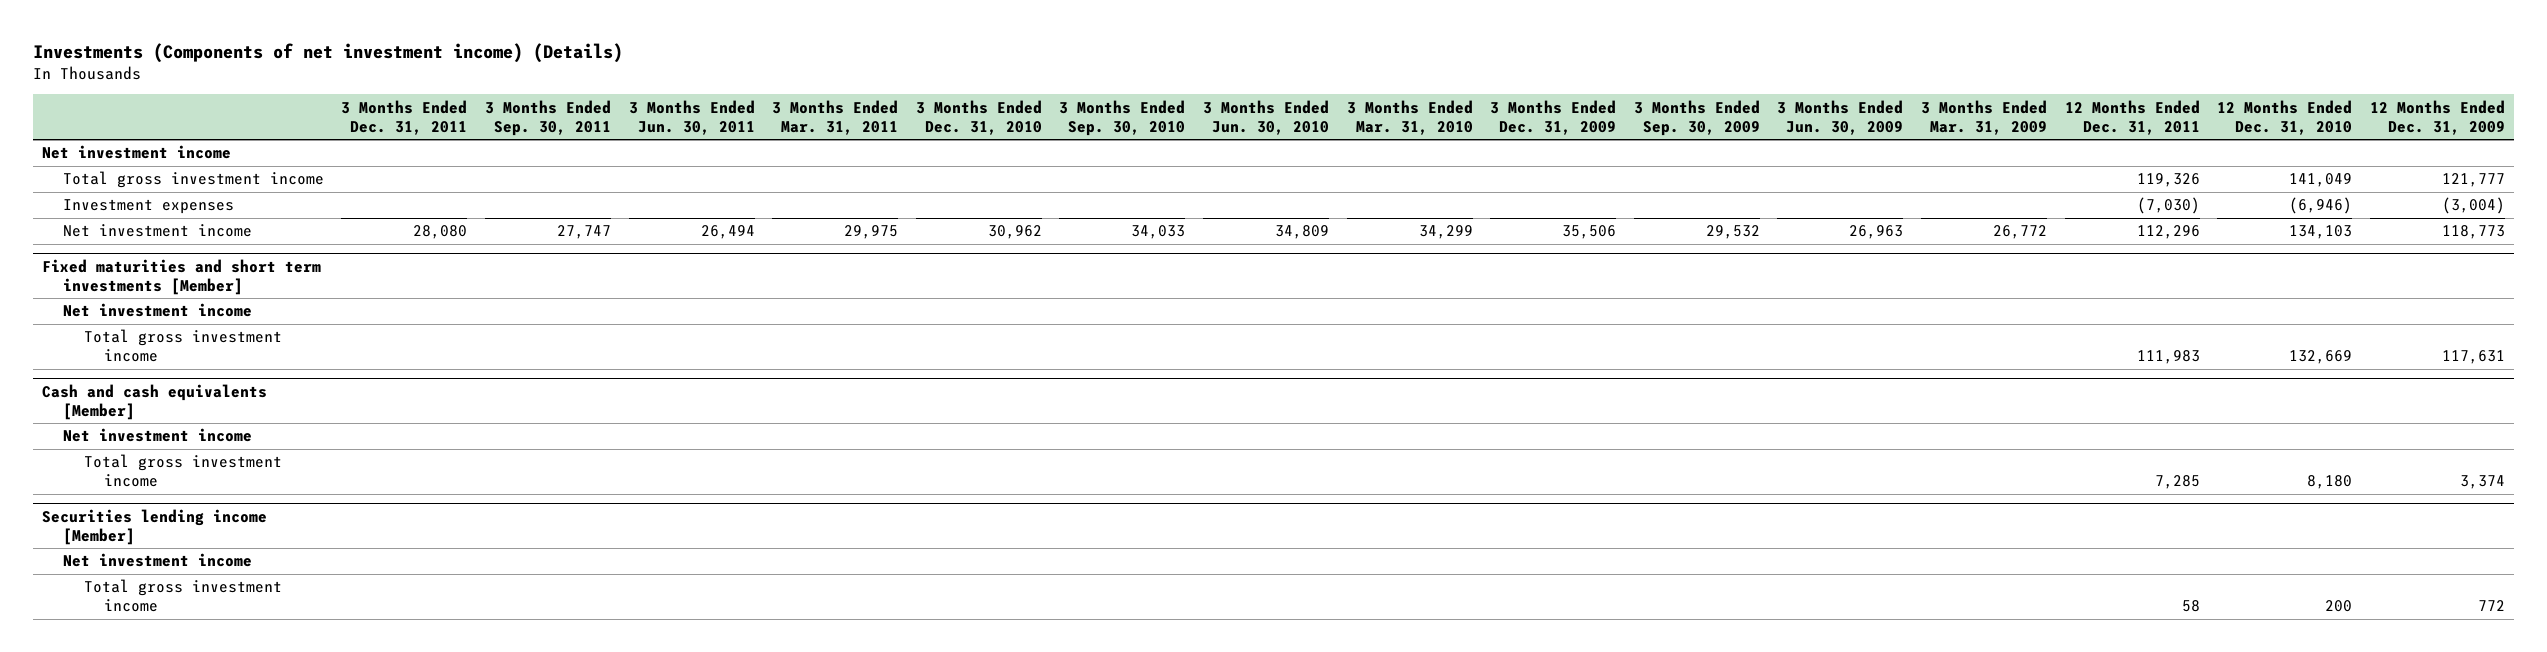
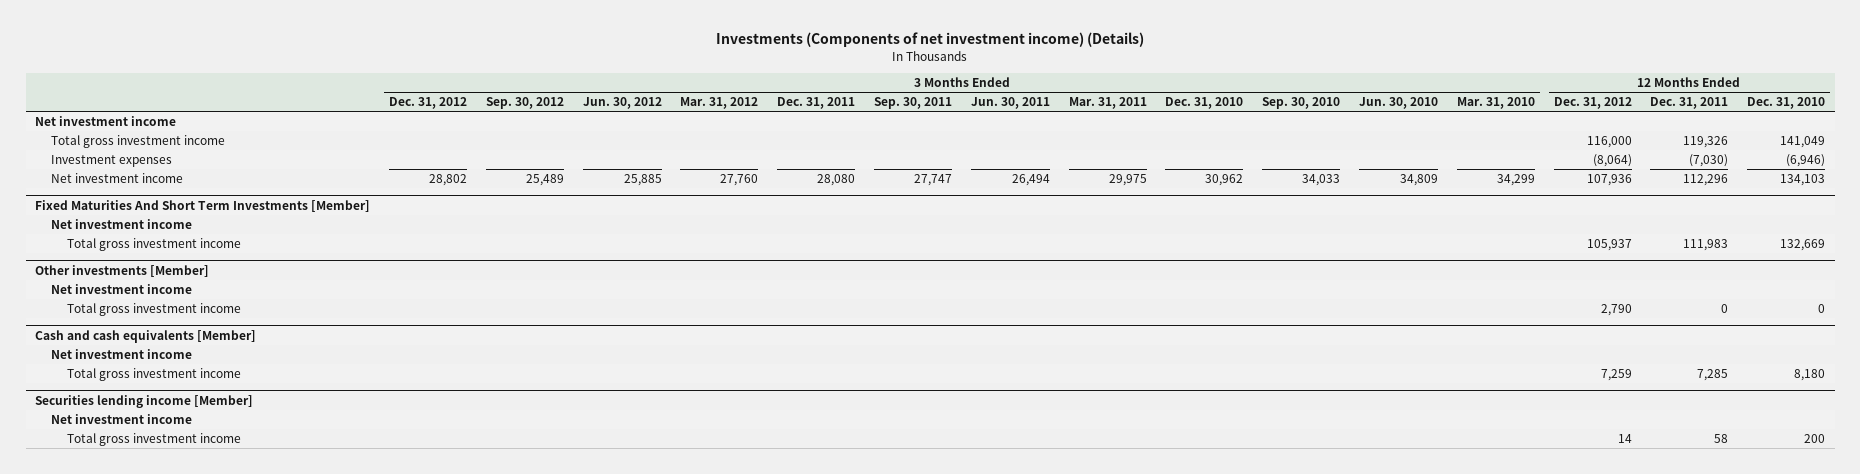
[1490,99,1617,135] 3 Months Ended Dec. 31, 2009 -> none
[1633,99,1760,136] 3 Months Ended Sep. 30, 2009 -> none
[1777,99,1904,135] 3 Months Ended Jun. 30, 2009 -> none
[1920,99,2047,135] 3 Months Ended Mar. 31, 2009 -> none
[2369,99,2505,135] 12 Months Ended Dec. 31, 2009 -> none
none -> [388,97,467,110] Dec. 31, 2012
none -> [485,97,564,110] Sep. 30, 2012
none -> [582,97,662,110] Jun. 30, 2012
none -> [680,97,759,110] Mar. 31, 2012
none -> [1553,97,1632,110] Dec. 31, 2012
[42,258,322,295] Fixed maturities and short term investments [Member] -> [35,199,371,212] Fixed Maturities And Short Term Investments [Member]
none -> [35,264,210,277] Other investments [Member]
none -> [51,284,193,295] Net investment income
none -> [67,303,242,317] Total gross investment income

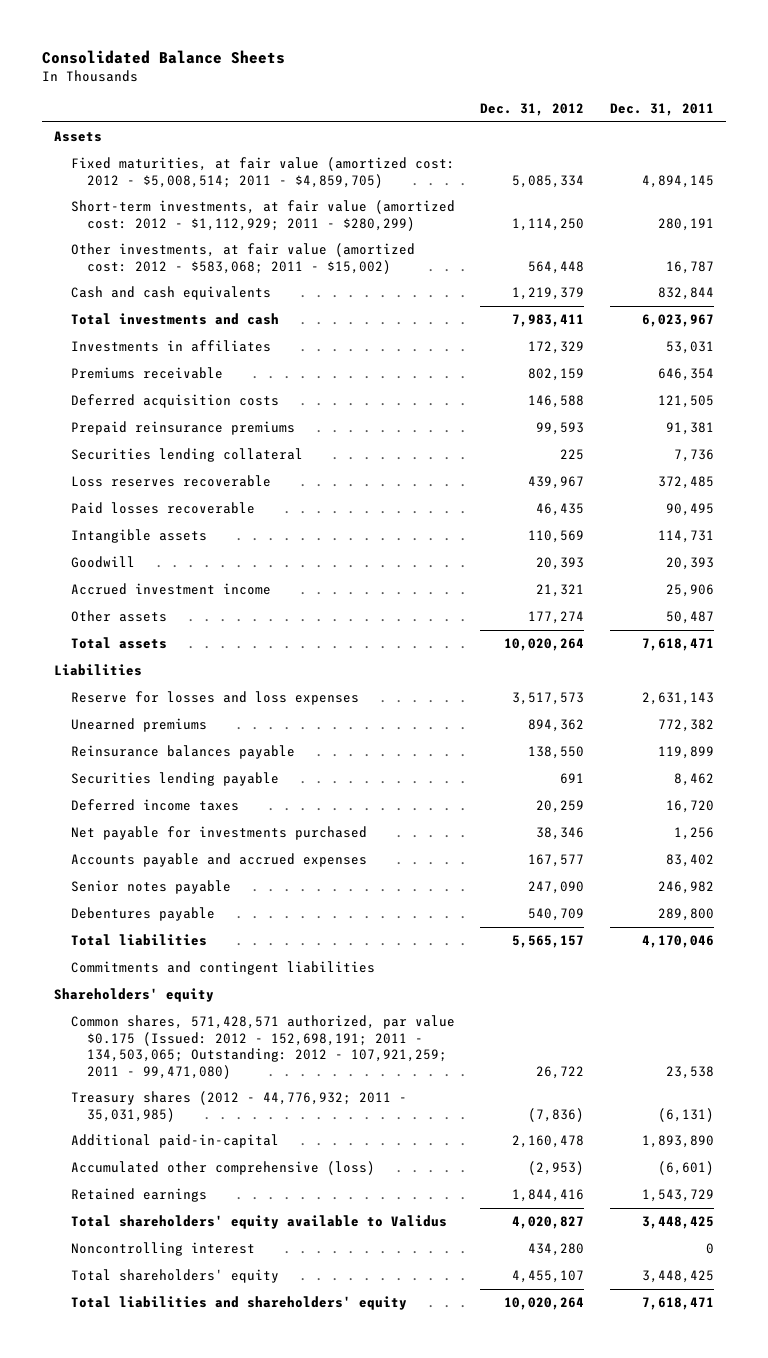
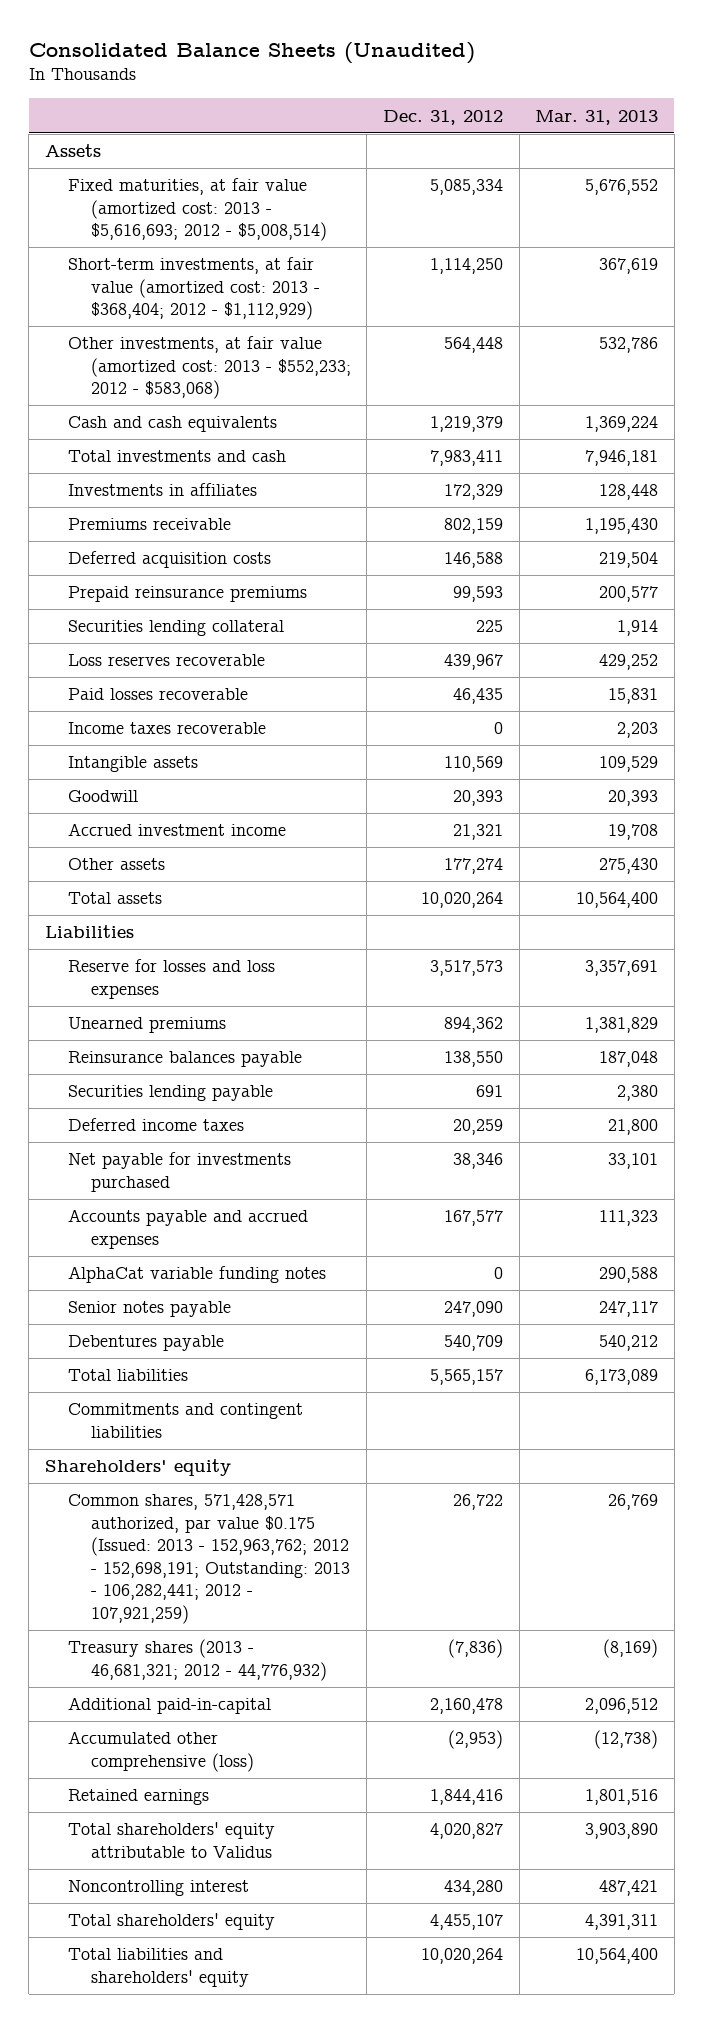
[41,49,285,64] Consolidated Balance Sheets -> [28,41,475,64] Consolidated Balance Sheets (Unaudited)
[609,102,714,116] Dec. 31, 2011 -> none
none -> [535,109,659,125] Mar. 31, 2013
[70,157,455,188] Fixed maturities, at fair value (amortized cost: 2012 - $5,008,514; 2011 - $4,859,705) -> [67,178,327,242] Fixed maturities, at fair value (amortized cost: 2013 - $5,616,693; 2012 - $5,008,514)
[70,200,455,231] Short-term investments, at fair value (amortized cost: 2012 - $1,112,929; 2011 - $280,299) -> [67,257,320,321] Short-term investments, at fair value (amortized cost: 2013 - $368,404; 2012 - $1,112,929)
[70,243,415,274] Other investments, at fair value (amortized cost: 2012 - $583,068; 2011 - $15,002) -> [67,336,351,400] Other investments, at fair value (amortized cost: 2013 - $552,233; 2012 - $583,068)
none -> [67,722,266,735] Income taxes recoverable
none -> [67,1266,326,1284] AlphaCat variable funding notes
[70,1015,455,1079] Common shares, 571,428,571 authorized, par value $0.175 (Issued: 2012 - 152,698,191; 2011 - 134,503,065; Outstanding: 2012 - 107,921,259; 2011 - 99,471,080) -> [67,1494,350,1624] Common shares, 571,428,571 authorized, par value $0.175 (Issued: 2013 - 152,963,762; 2012 - 152,698,191; Outstanding: 2013 - 106,282,441; 2012 - 107,921,259)
[70,1091,407,1122] Treasury shares (2012 - 44,776,932; 2011 - 35,031,985) -> [67,1639,327,1681] Treasury shares (2013 - 46,681,321; 2012 - 44,776,932)
[70,1215,447,1230] Total shareholders' equity available to Validus -> [67,1822,275,1858] Total shareholders' equity attributable to Validus

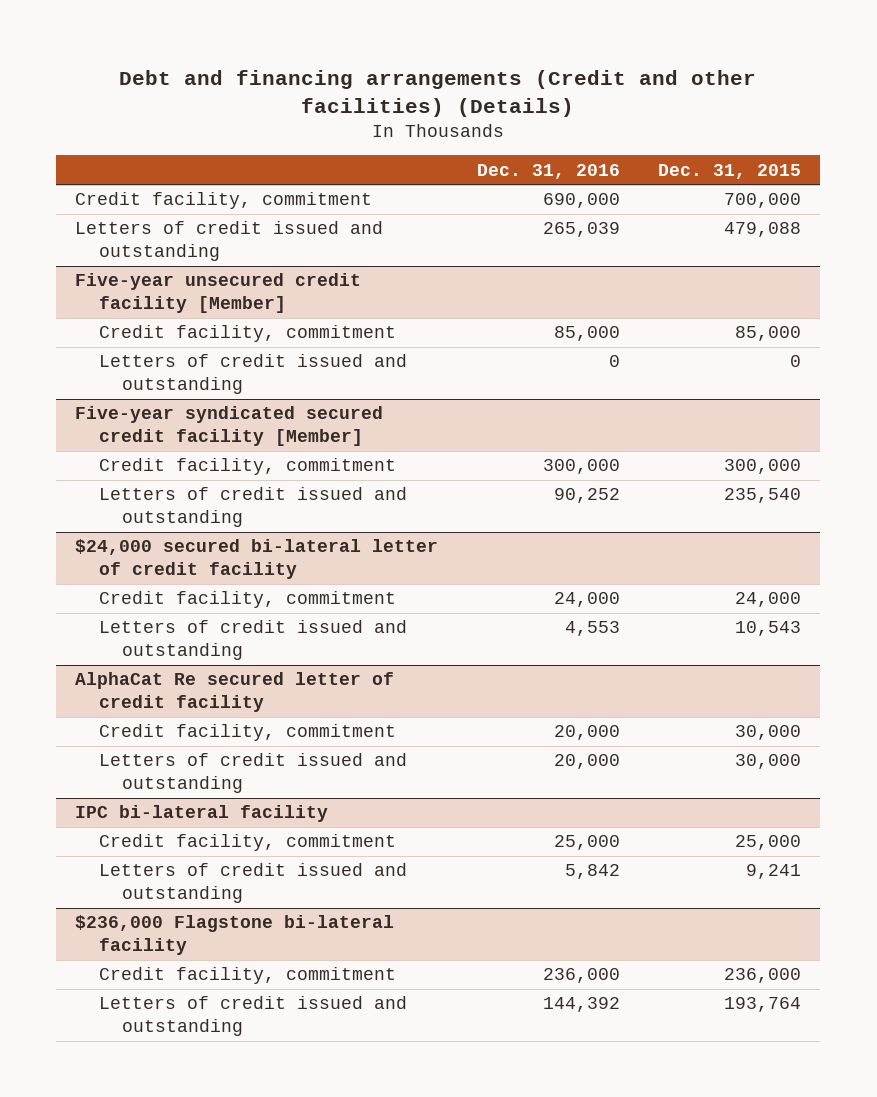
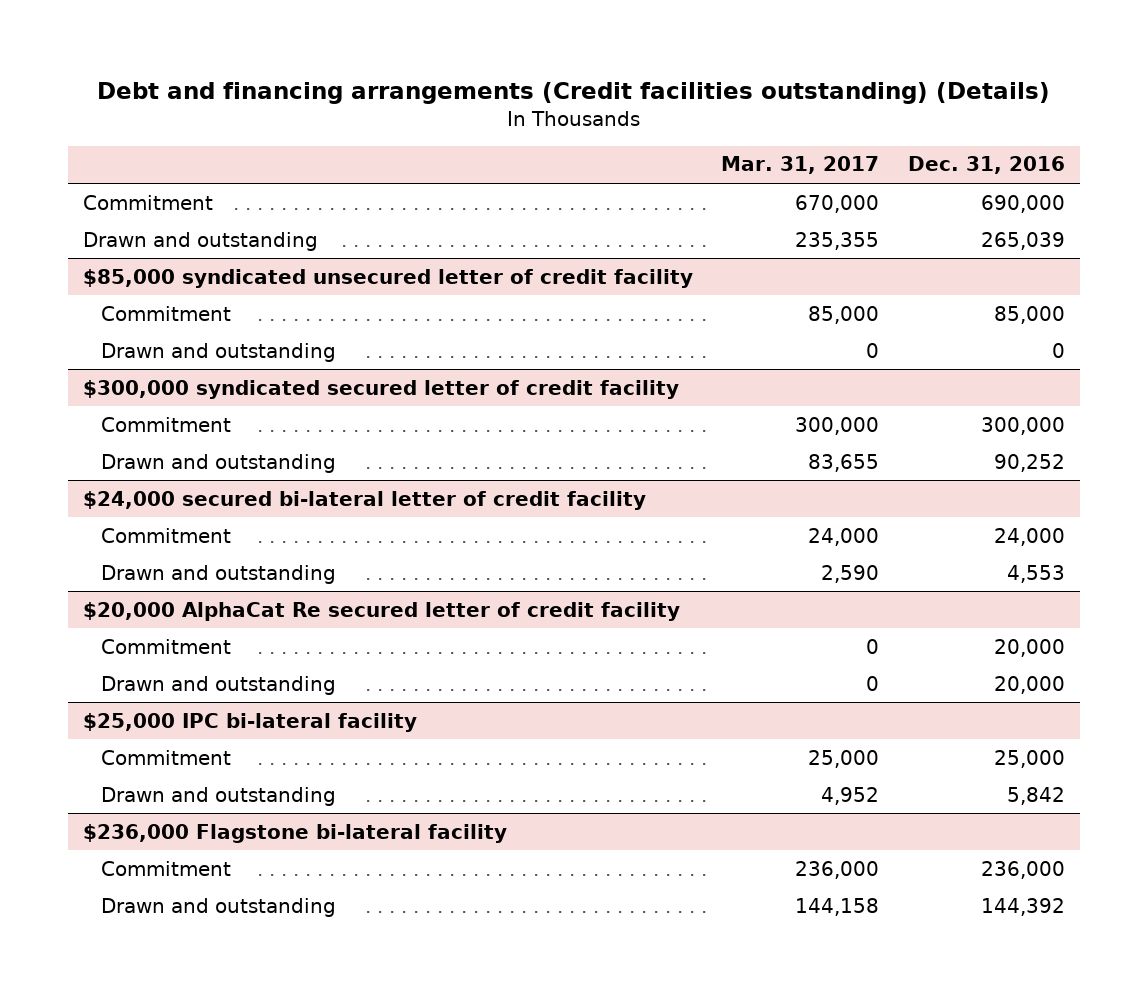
[119,69,757,117] Debt and financing arrangements (Credit and other facilities) (Details) -> [96,82,1050,105] Debt and financing arrangements (Credit facilities outstanding) (Details)
[658,163,802,179] Dec. 31, 2015 -> none
none -> [721,156,880,175] Mar. 31, 2017
[75,192,373,210] Credit facility, commitment -> [82,194,213,210] Commitment
[75,221,384,262] Letters of credit issued and outstanding -> [82,231,318,251] Drawn and outstanding
[75,273,362,314] Five-year unsecured credit facility [Member] -> [82,268,693,288] $85,000 syndicated unsecured letter of credit facility
[98,325,396,343] Credit facility, commitment -> [101,305,232,321] Commitment
[98,354,407,395] Letters of credit issued and outstanding -> [101,342,337,362] Drawn and outstanding
[75,406,384,447] Five-year syndicated secured credit facility [Member] -> [82,379,679,399] $300,000 syndicated secured letter of credit facility
[98,458,396,476] Credit facility, commitment -> [101,416,232,432] Commitment
[98,487,407,528] Letters of credit issued and outstanding -> [101,453,337,473] Drawn and outstanding
[98,591,396,609] Credit facility, commitment -> [101,527,232,543] Commitment
[98,620,407,661] Letters of credit issued and outstanding -> [101,564,337,584] Drawn and outstanding
[75,672,395,713] AlphaCat Re secured letter of credit facility -> [82,601,680,621] $20,000 AlphaCat Re secured letter of credit facility
[98,724,396,742] Credit facility, commitment -> [101,638,232,654] Commitment
[98,753,407,794] Letters of credit issued and outstanding -> [101,675,337,695] Drawn and outstanding
[75,805,329,823] IPC bi-lateral facility -> [82,712,417,732] $25,000 IPC bi-lateral facility
[98,834,396,852] Credit facility, commitment -> [101,749,232,765] Commitment
[98,863,407,904] Letters of credit issued and outstanding -> [101,786,337,806] Drawn and outstanding
[98,967,396,985] Credit facility, commitment -> [101,860,232,876] Commitment
[98,996,407,1037] Letters of credit issued and outstanding -> [101,897,337,917] Drawn and outstanding

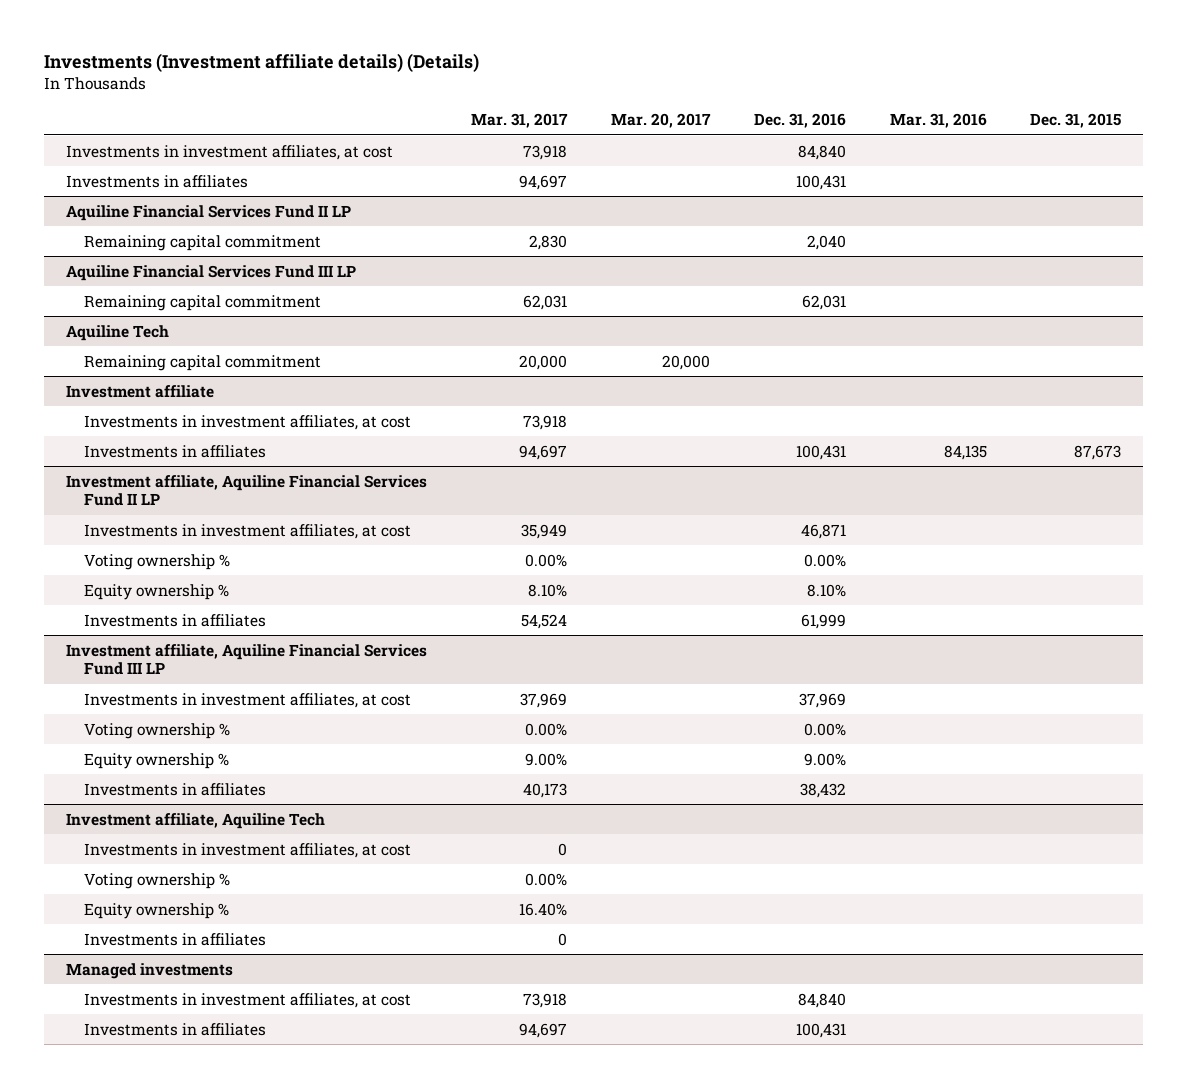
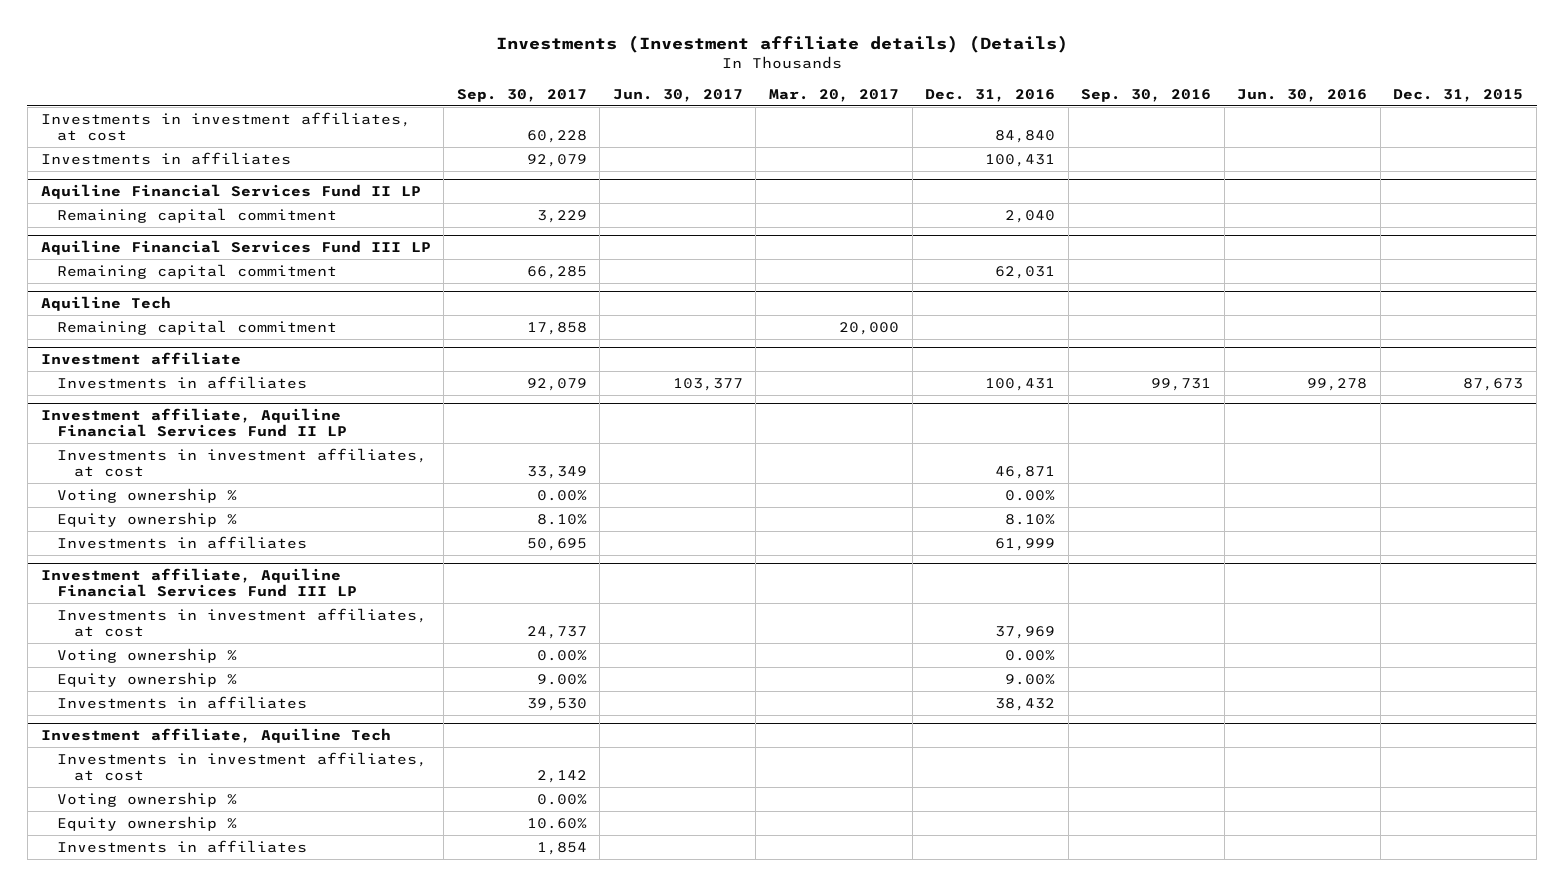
[471,113,569,129] Mar. 31, 2017 -> none
[889,113,987,129] Mar. 31, 2016 -> none
none -> [456,88,587,102] Sep. 30, 2017
none -> [612,88,743,102] Jun. 30, 2017
none -> [1081,88,1212,102] Sep. 30, 2016
none -> [1237,88,1368,102] Jun. 30, 2016
[83,414,411,430] Investments in investment affiliates, at cost -> none
[66,962,234,979] Managed investments -> none
[83,992,411,1008] Investments in investment affiliates, at cost -> none
[83,1022,266,1036] Investments in affiliates -> none

